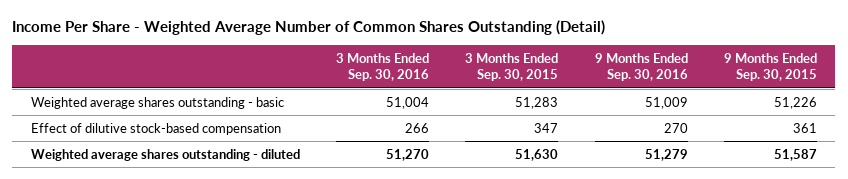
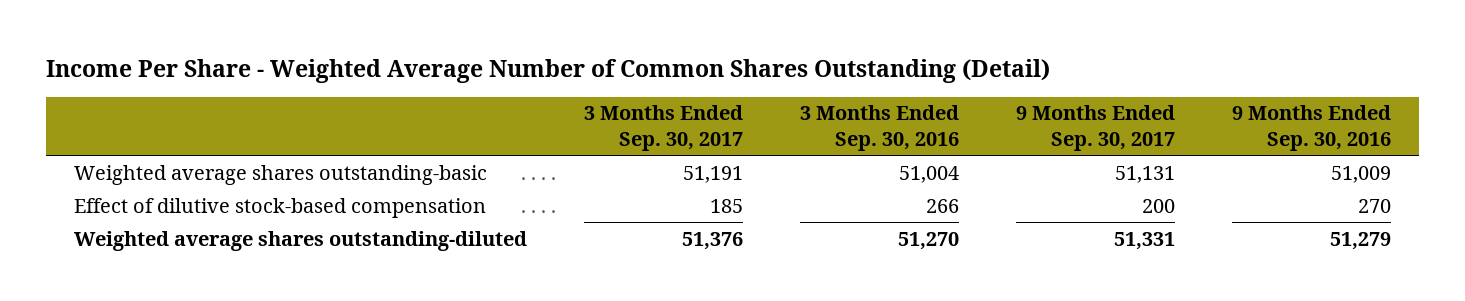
[465,53,559,82] 3 Months Ended Sep. 30, 2015 -> none
[724,53,818,82] 9 Months Ended Sep. 30, 2015 -> none
none -> [583,105,743,151] 3 Months Ended Sep. 30, 2017
none -> [1015,105,1175,151] 9 Months Ended Sep. 30, 2017
[30,96,284,109] Weighted average shares outstanding - basic -> [74,164,488,185] Weighted average shares outstanding-basic
[30,148,300,161] Weighted average shares outstanding - diluted -> [74,230,528,251] Weighted average shares outstanding-diluted

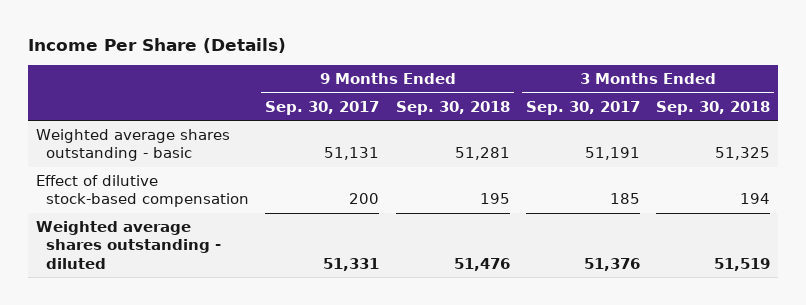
[45,58,1050,83] Income Per Share - Weighted Average Number of Common Shares Outstanding (Detail) -> [27,37,286,53] Income Per Share (Details)
[799,105,959,151] 3 Months Ended Sep. 30, 2016 -> none
[1231,105,1391,151] 9 Months Ended Sep. 30, 2016 -> none
none -> [395,100,510,115] Sep. 30, 2018
none -> [655,100,770,115] Sep. 30, 2018
[74,164,488,185] Weighted average shares outstanding-basic -> [36,129,231,162] Weighted average shares outstanding - basic
[74,230,528,251] Weighted average shares outstanding-diluted -> [36,221,222,269] Weighted average shares outstanding - diluted

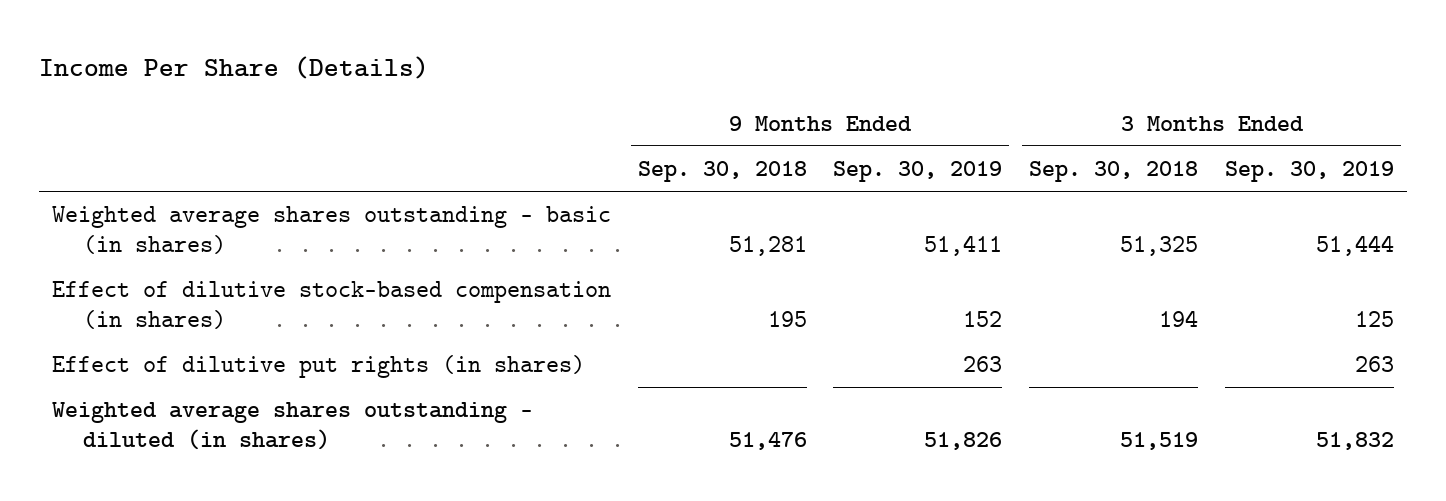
[265,100,380,115] Sep. 30, 2017 -> none
[525,100,640,115] Sep. 30, 2017 -> none
none -> [833,160,1003,182] Sep. 30, 2019
none -> [1224,160,1394,182] Sep. 30, 2019
[36,129,231,162] Weighted average shares outstanding - basic -> [51,206,611,255] Weighted average shares outstanding - basic (in shares)
[36,175,250,208] Effect of dilutive stock-based compensation -> [51,281,611,330] Effect of dilutive stock-based compensation (in shares)
none -> [51,355,585,379] Effect of dilutive put rights (in shares)
[36,221,222,269] Weighted average shares outstanding - diluted -> [51,402,533,451] Weighted average shares outstanding - diluted (in shares)

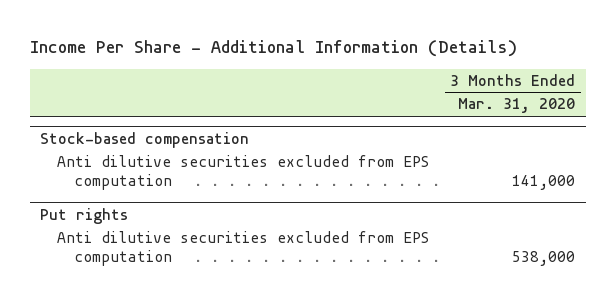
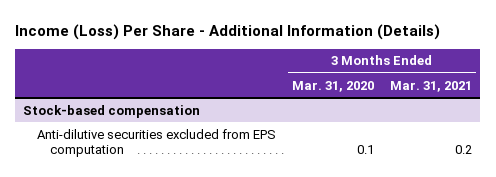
[29,40,517,58] Income Per Share - Additional Information (Details) -> [15,23,441,40] Income (Loss) Per Share - Additional Information (Details)
none -> [390,80,473,92] Mar. 31, 2021
[40,207,129,224] Put rights -> none
[57,231,430,267] Anti dilutive securities excluded from EPS computation -> none
[57,155,430,191] Anti dilutive securities excluded from EPS computation -> [36,128,276,158] Anti-dilutive securities excluded from EPS computation
[512,175,576,191] 141,000 -> [357,145,375,155] 0.1

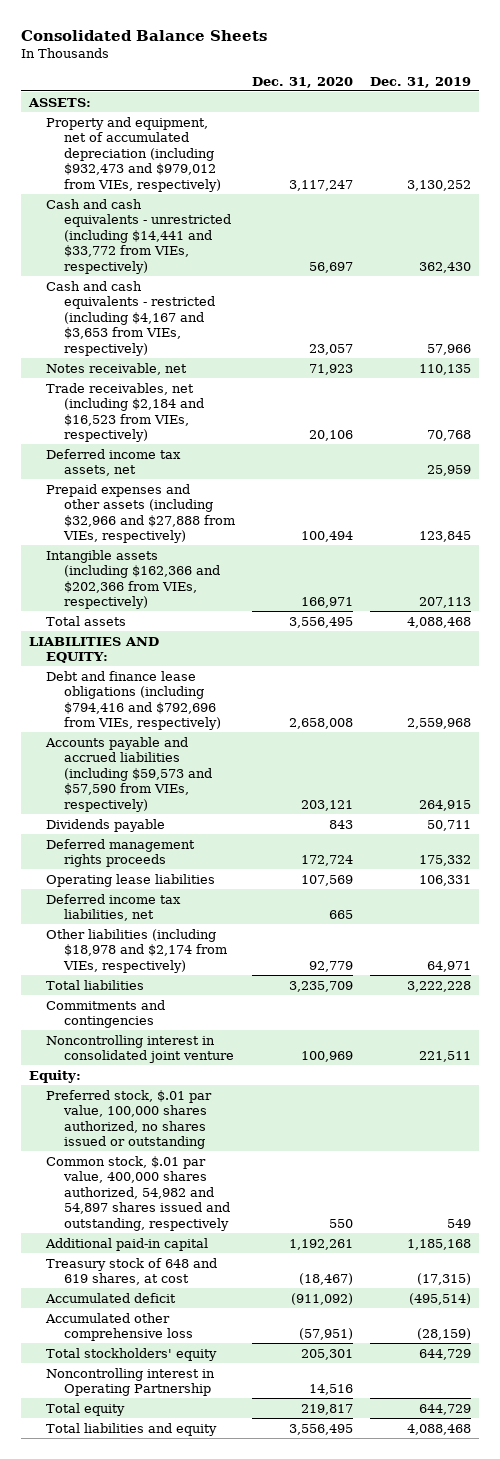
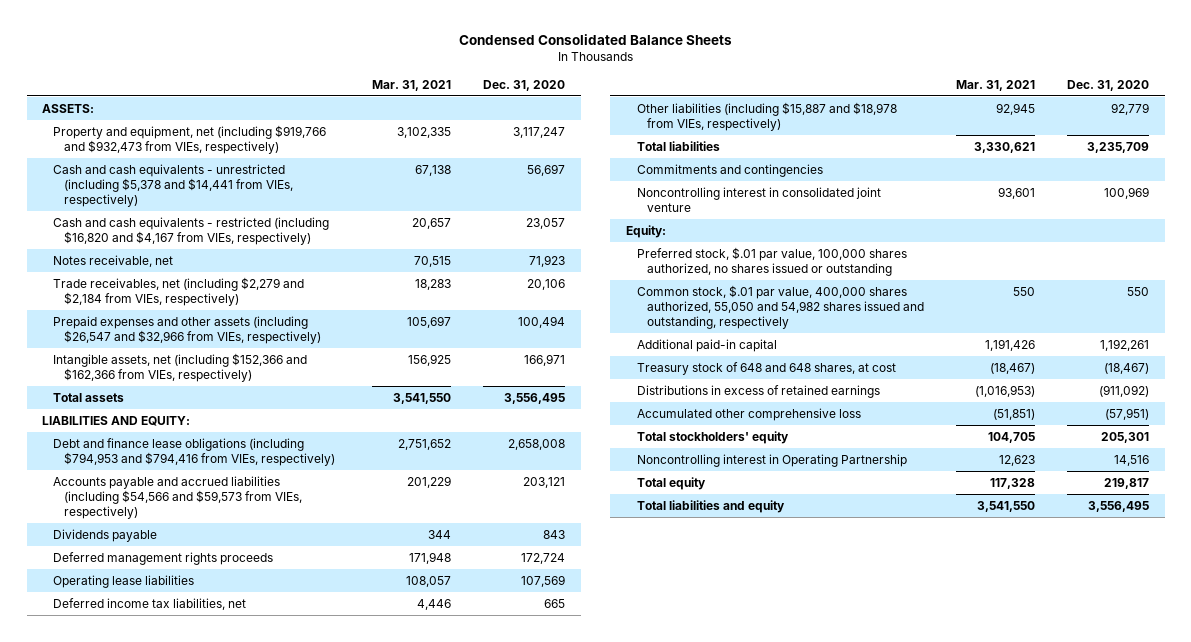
[20,29,267,41] Consolidated Balance Sheets -> [458,33,732,45] Condensed Consolidated Balance Sheets
[369,76,471,88] Dec. 31, 2019 -> none
none -> [372,79,452,91] Mar. 31, 2021
[46,116,221,192] Property and equipment, net of accumulated depreciation (including $932,473 and $979,012 from VIEs, respectively) -> [52,124,326,154] Property and equipment, net (including $919,766 and $932,473 from VIEs, respectively)
[46,198,231,274] Cash and cash equivalents - unrestricted (including $14,441 and $33,772 from VIEs, respectively) -> [52,163,293,208] Cash and cash equivalents - unrestricted (including $5,378 and $14,441 from VIEs, respectively)
[46,280,215,356] Cash and cash equivalents - restricted (including $4,167 and $3,653 from VIEs, respectively) -> [52,216,329,245] Cash and cash equivalents - restricted (including $16,820 and $4,167 from VIEs, respectively)
[46,448,182,477] Deferred income tax assets, net -> none
[46,382,204,443] Trade receivables, net (including $2,184 and $16,523 from VIEs, respectively) -> [52,276,304,306] Trade receivables, net (including $2,279 and $2,184 from VIEs, respectively)
[46,483,235,544] Prepaid expenses and other assets (including $32,966 and $27,888 from VIEs, respectively) -> [52,315,321,344] Prepaid expenses and other assets (including $26,547 and $32,966 from VIEs, respectively)
[46,549,220,610] Intangible assets (including $162,366 and $202,366 from VIEs, respectively) -> [52,352,307,382] Intangible assets, net (including $152,366 and $162,366 from VIEs, respectively)
[46,670,221,731] Debt and finance lease obligations (including $794,416 and $792,696 from VIEs, respectively) -> [52,437,335,466] Debt and finance lease obligations (including $794,953 and $794,416 from VIEs, respectively)
[45,736,212,812] Accounts payable and accrued liabilities (including $59,573 and $57,590 from VIEs, respectively) -> [52,475,302,520] Accounts payable and accrued liabilities (including $54,566 and $59,573 from VIEs, respectively)
[46,928,227,973] Other liabilities (including $18,978 and $2,174 from VIEs, respectively) -> [636,101,897,131] Other liabilities (including $15,887 and $18,978 from VIEs, respectively)
[46,1155,230,1231] Common stock, $.01 par value, 400,000 shares authorized, 54,982 and 54,897 shares issued and outstanding, respectively -> [636,284,925,330] Common stock, $.01 par value, 400,000 shares authorized, 55,050 and 54,982 shares issued and outstanding, respectively
[46,1257,218,1286] Treasury stock of 648 and 619 shares, at cost -> [636,361,896,375] Treasury stock of 648 and 648 shares, at cost
[45,1292,177,1303] Accumulated deficit -> [636,384,880,398] Distributions in excess of retained earnings

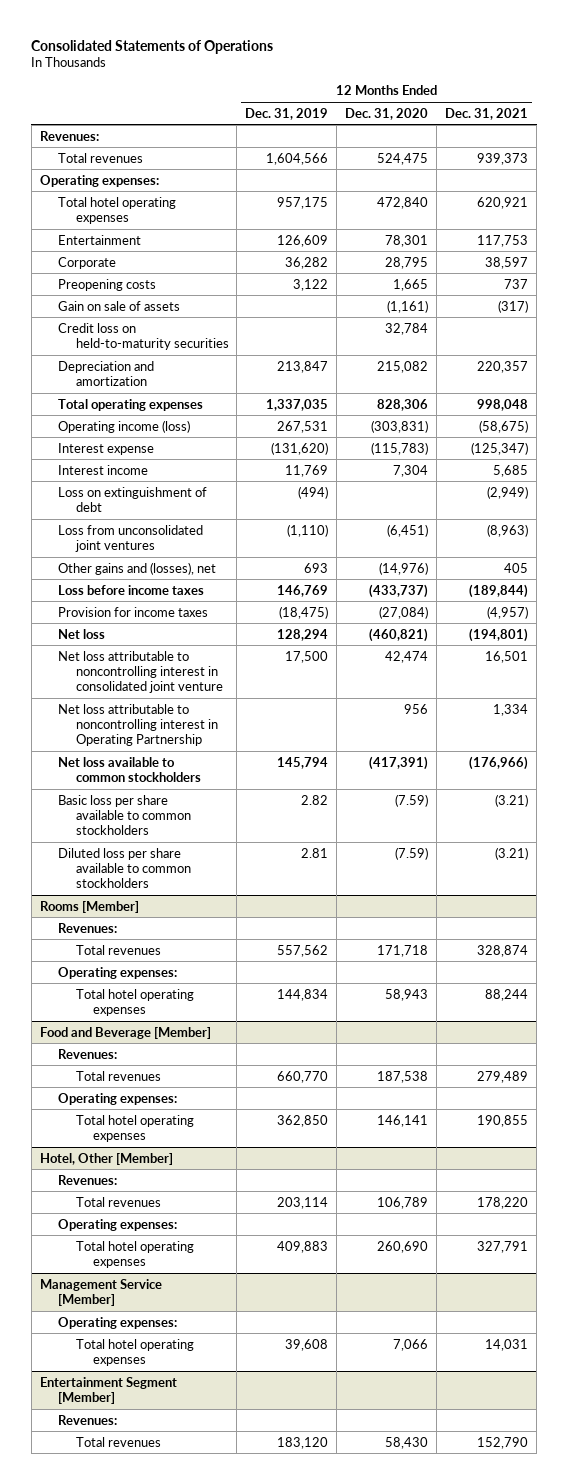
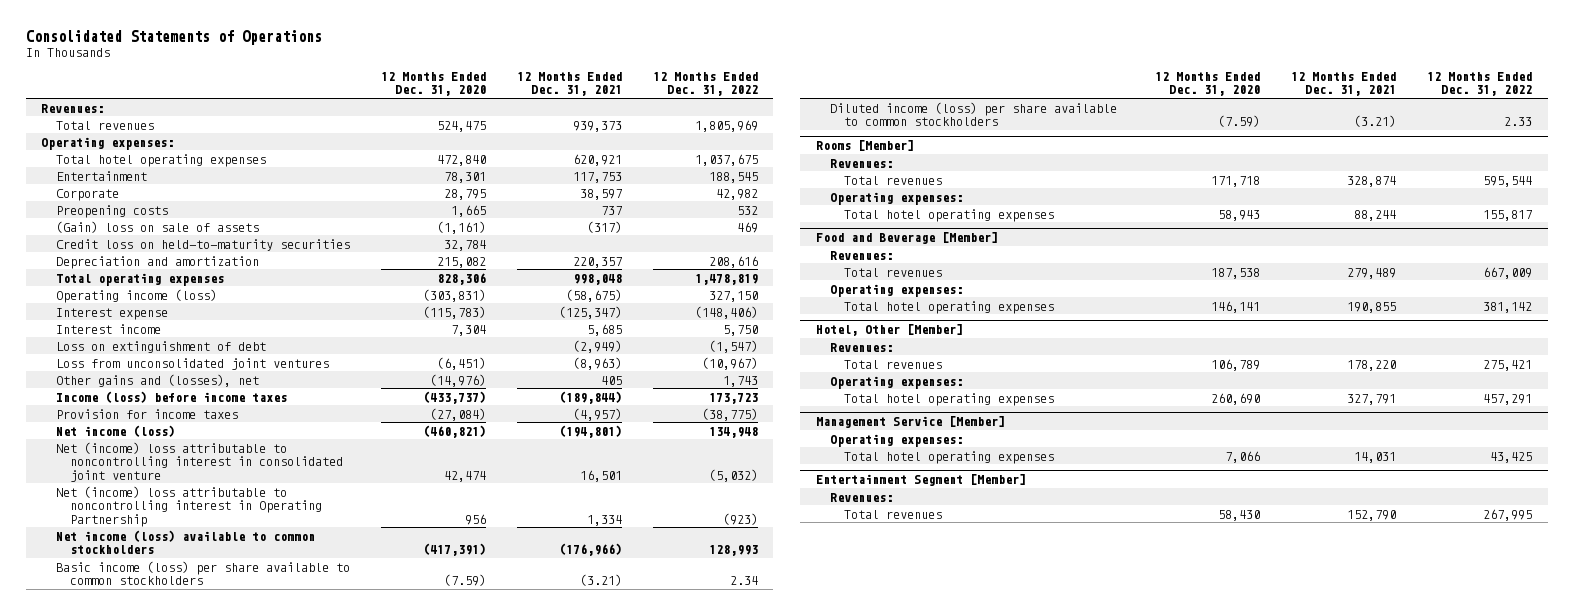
[245,107,329,120] Dec. 31, 2019 -> none
none -> [652,71,758,97] 12 Months Ended Dec. 31, 2022
[57,300,180,311] Gain on sale of assets -> [55,220,259,233] (Gain) loss on sale of assets
[57,584,204,595] Loss before income taxes -> [55,390,287,403] Income (loss) before income taxes
[57,628,105,639] Net loss -> [55,424,175,437] Net income (loss)
[57,650,223,694] Net loss attributable to noncontrolling interest in consolidated joint venture -> [55,441,343,482] Net (income) loss attributable to noncontrolling interest in consolidated joint venture
[57,703,218,747] Net loss attributable to noncontrolling interest in Operating Partnership -> [55,485,322,527] Net (income) loss attributable to noncontrolling interest in Operating Partnership
[57,756,201,783] Net loss available to common stockholders -> [55,529,315,555] Net income (loss) available to common stockholders
[57,794,191,836] Basic loss per share available to common stockholders -> [55,560,350,586] Basic income (loss) per share available to common stockholders
[57,847,191,889] Diluted loss per share available to common stockholders -> [829,101,1117,127] Diluted income (loss) per share available to common stockholders

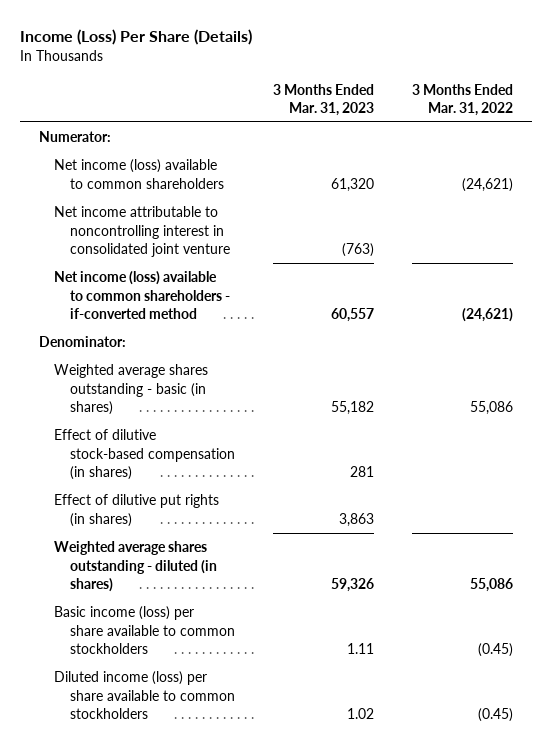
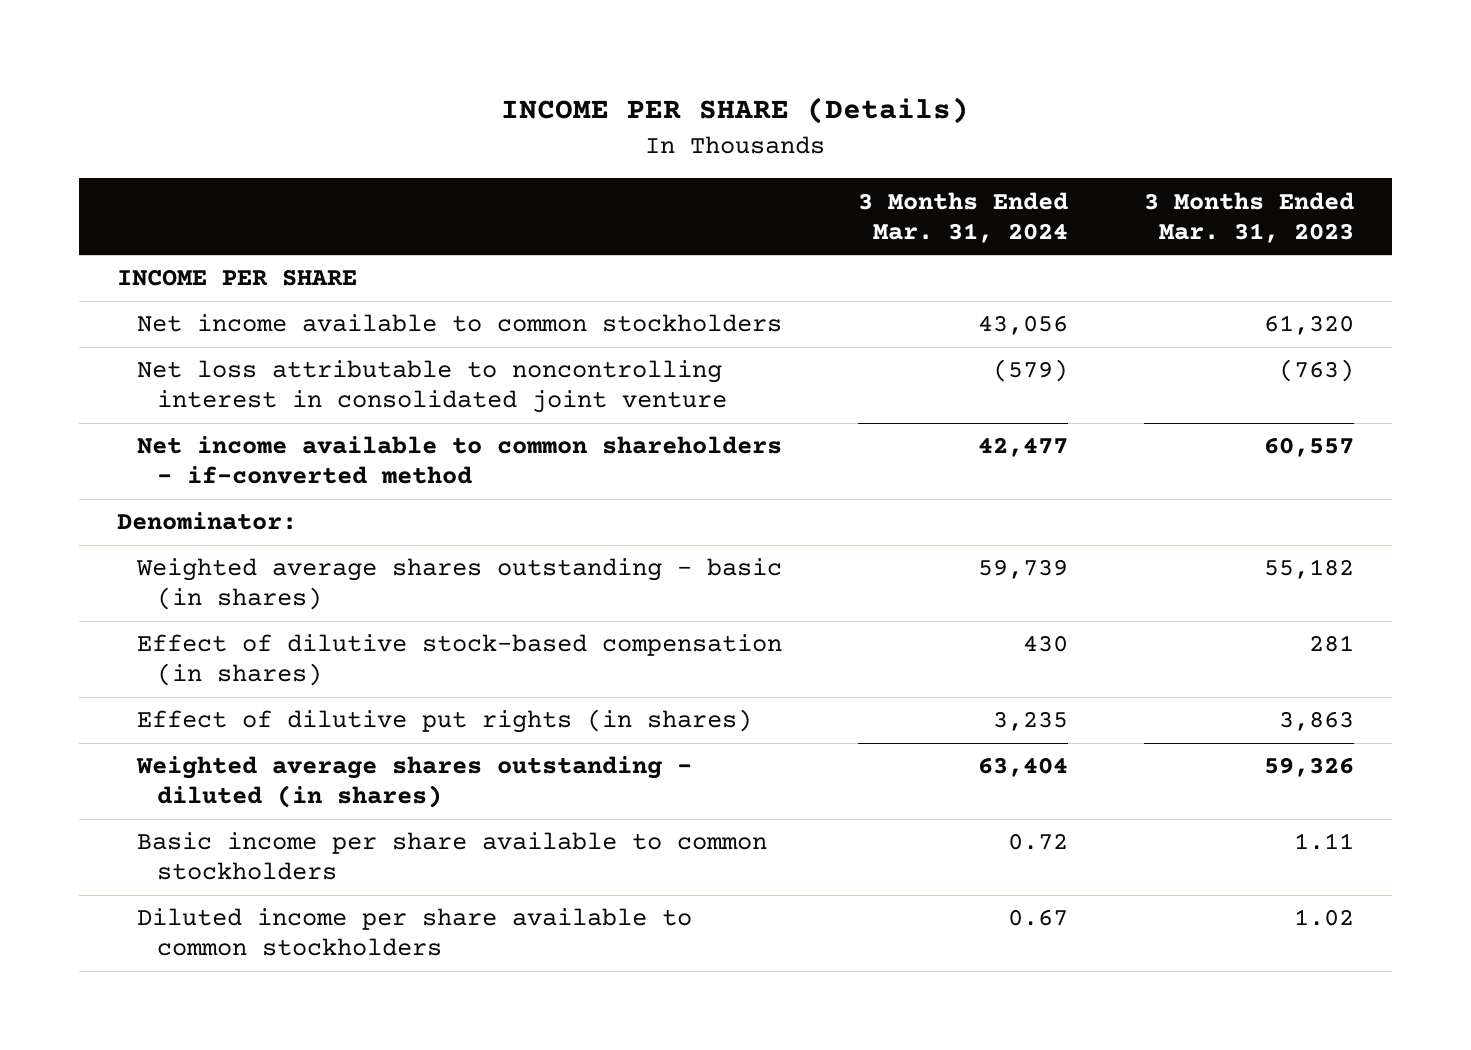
[20,29,253,46] Income (Loss) Per Share (Details) -> [501,97,970,125] INCOME PER SHARE (Details)
[411,83,513,116] 3 Months Ended Mar. 31, 2022 -> none
none -> [857,191,1068,243] 3 Months Ended Mar. 31, 2024
[39,131,112,143] Numerator: -> [116,269,357,287] INCOME PER SHARE
[54,159,224,189] Net income (loss) available to common shareholders -> [137,314,783,333] Net income available to common stockholders
[54,206,230,257] Net income attributable to noncontrolling interest in consolidated joint venture -> [137,360,728,414] Net loss attributable to noncontrolling interest in consolidated joint venture
[54,271,230,319] Net income (loss) available to common shareholders - if-converted method -> [137,436,783,485] Net income available to common shareholders - if-converted method
[54,606,235,654] Basic income (loss) per share available to common stockholders -> [137,832,768,881] Basic income per share available to common stockholders
[54,671,235,719] Diluted income (loss) per share available to common stockholders -> [137,908,693,957] Diluted income per share available to common stockholders

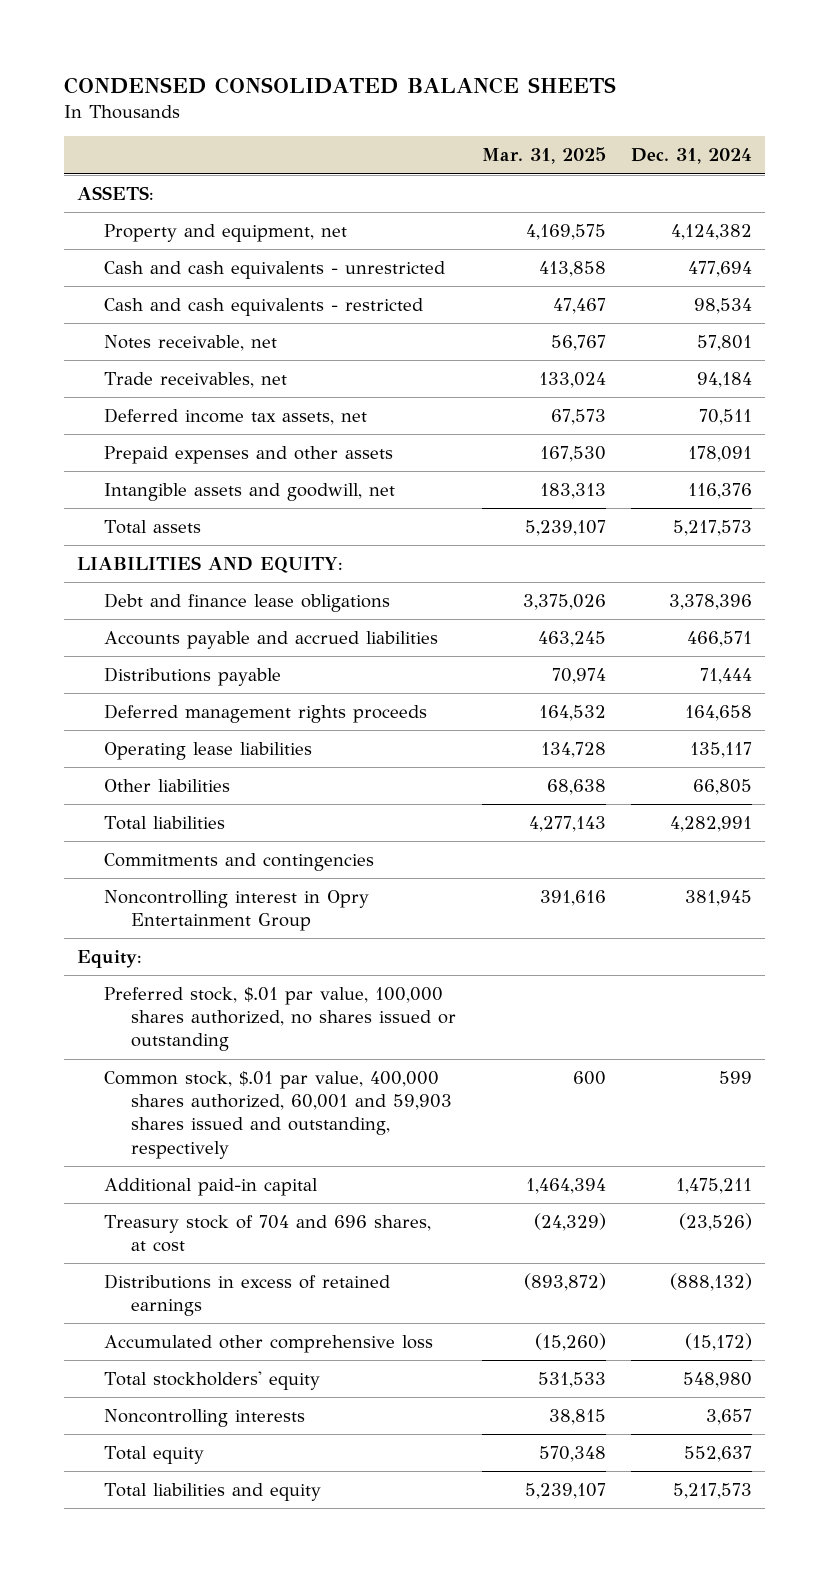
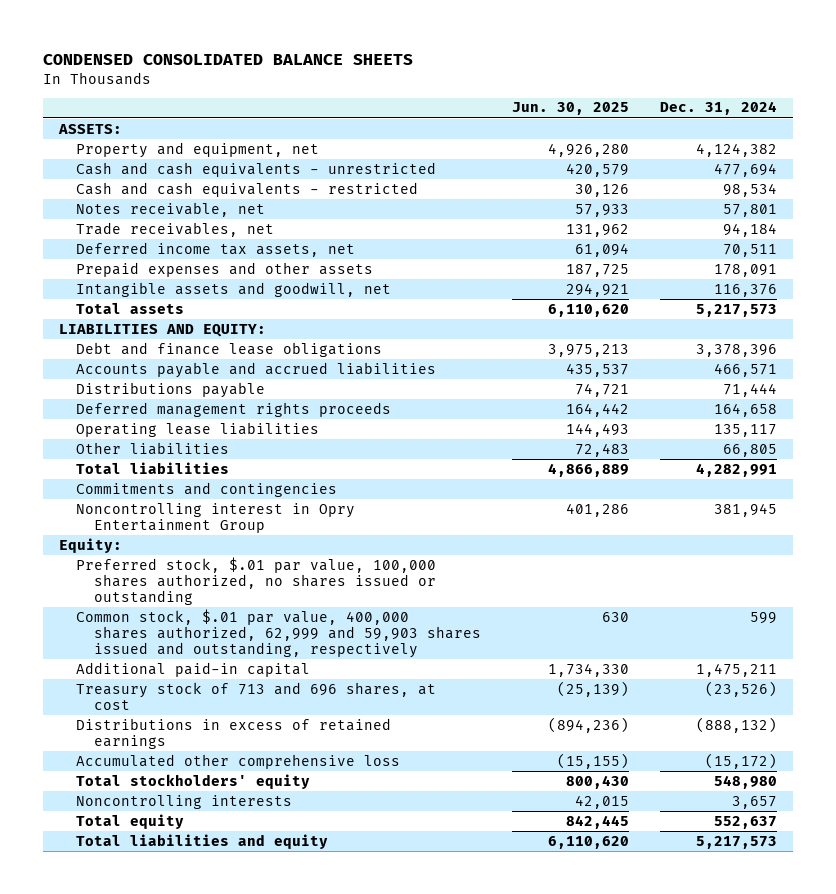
[481,147,606,165] Mar. 31, 2025 -> none
none -> [512,102,630,116] Jun. 30, 2025
[104,1070,453,1159] Common stock, $.01 par value, 400,000 shares authorized, 60,001 and 59,903 shares issued and outstanding, respectively -> [76,608,481,659] Common stock, $.01 par value, 400,000 shares authorized, 62,999 and 59,903 shares issued and outstanding, respectively
[104,1214,432,1253] Treasury stock of 704 and 696 shares, at cost -> [76,681,437,711] Treasury stock of 713 and 696 shares, at cost

